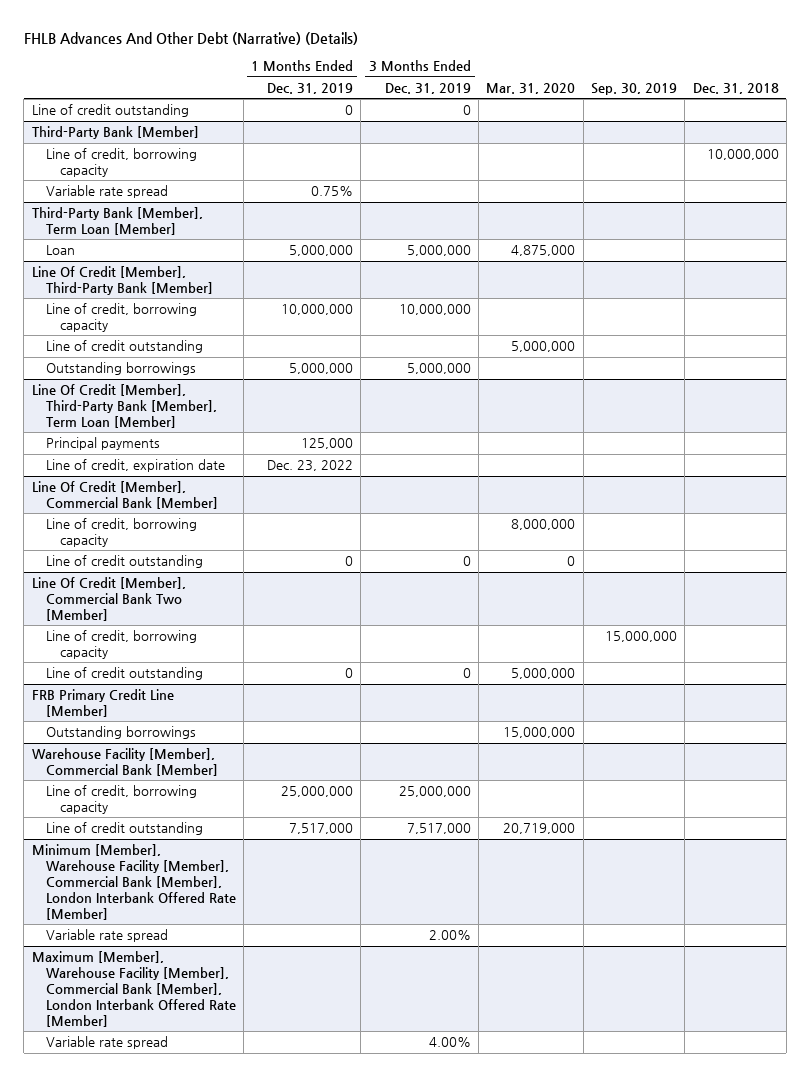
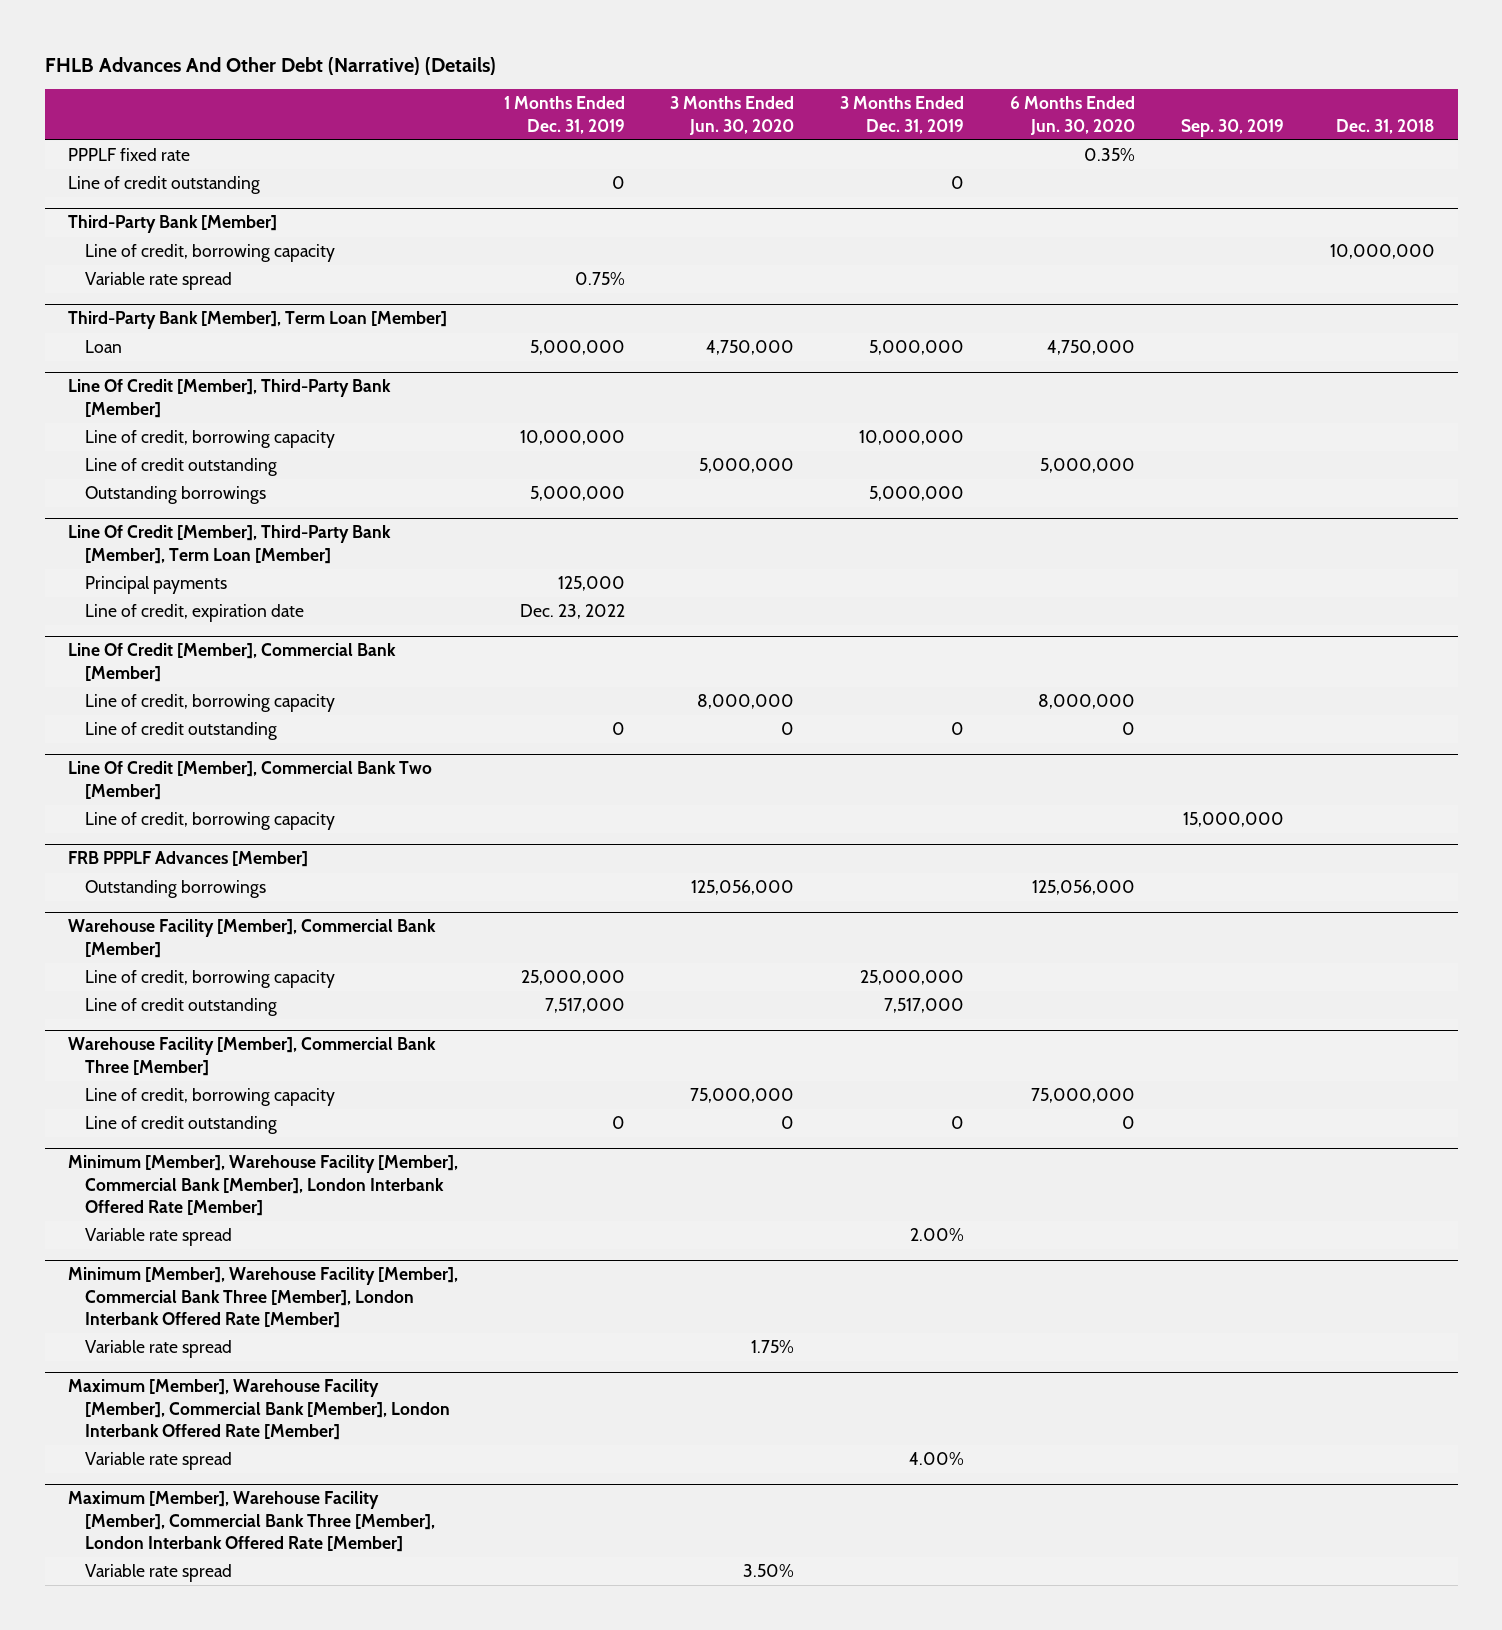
[486,82,576,94] Mar. 31, 2020 -> none
none -> [670,96,795,135] 3 Months Ended Jun. 30, 2020
none -> [1010,96,1136,135] 6 Months Ended Jun. 30, 2020
none -> [67,148,190,162] PPPLF fixed rate
[45,667,203,681] Line of credit outstanding -> none
[31,689,174,717] FRB Primary Credit Line [Member] -> [67,851,308,868] FRB PPPLF Advances [Member]
none -> [67,1037,436,1076] Warehouse Facility [Member], Commercial Bank Three [Member]
none -> [84,1088,335,1107] Line of credit, borrowing capacity
none -> [84,1116,277,1135] Line of credit outstanding
none -> [67,1267,458,1329] Minimum [Member], Warehouse Facility [Member], Commercial Bank Three [Member], London Interbank Offered Rate [Member]
none -> [84,1340,232,1359] Variable rate spread
none -> [67,1491,435,1553] Maximum [Member], Warehouse Facility [Member], Commercial Bank Three [Member], London Interbank Offered Rate [Member]
none -> [84,1564,232,1583] Variable rate spread

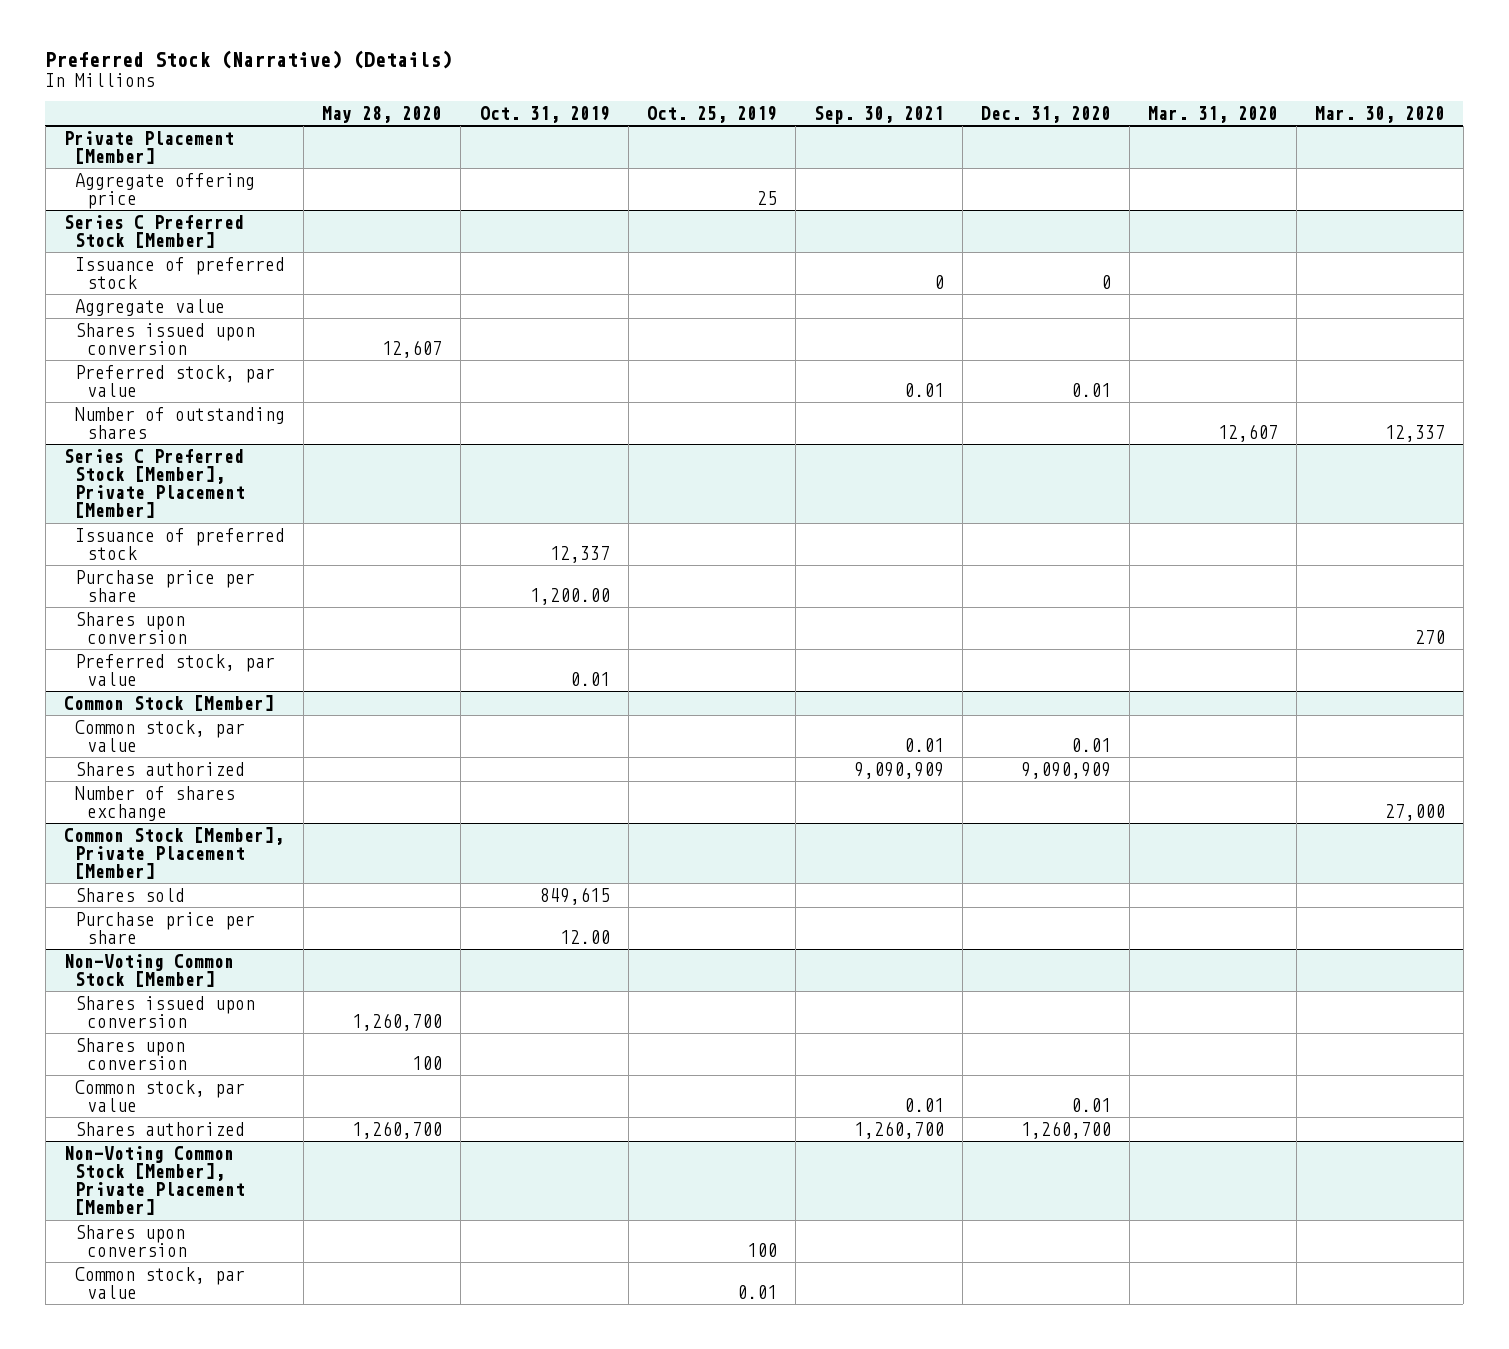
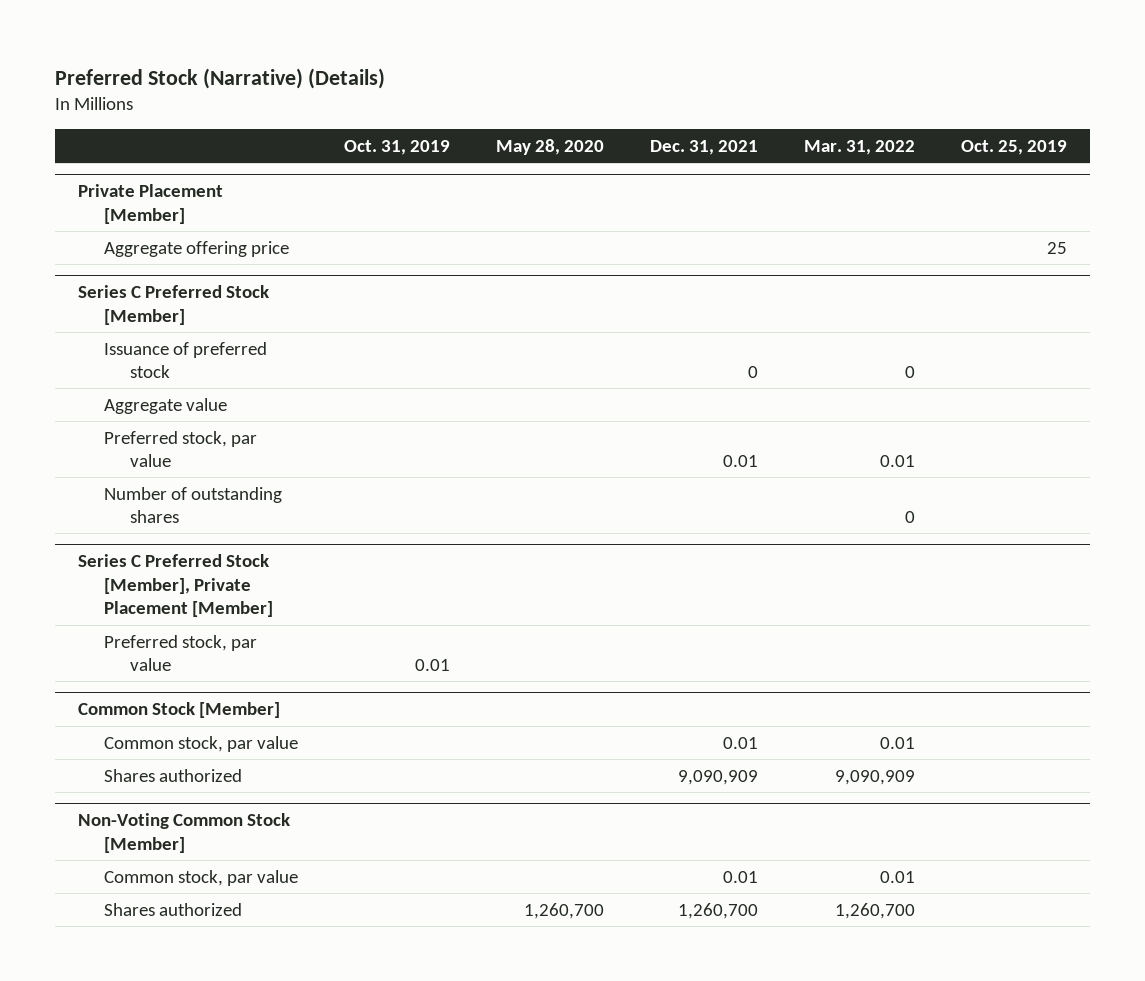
[813,105,944,124] Sep. 30, 2021 -> none
[980,105,1111,123] Dec. 31, 2020 -> none
[1147,105,1278,123] Mar. 31, 2020 -> none
[1314,105,1445,123] Mar. 30, 2020 -> none
none -> [650,139,759,155] Dec. 31, 2021
none -> [804,139,916,155] Mar. 31, 2022
[75,322,256,355] Shares issued upon conversion -> none
[75,527,286,560] Issuance of preferred stock -> none
[75,569,256,602] Purchase price per share -> none
[75,611,188,644] Shares upon conversion -> none
[75,785,236,821] Number of shares exchange -> none
[63,826,284,880] Common Stock [Member], Private Placement [Member] -> none
[75,887,186,902] Shares sold -> none
[75,911,256,944] Purchase price per share -> none
[75,995,256,1028] Shares issued upon conversion -> none
[75,1037,188,1070] Shares upon conversion -> none
[63,1145,246,1216] Non-Voting Common Stock [Member], Private Placement [Member] -> none
[75,1224,188,1257] Shares upon conversion -> none
[75,1266,246,1299] Common stock, par value -> none

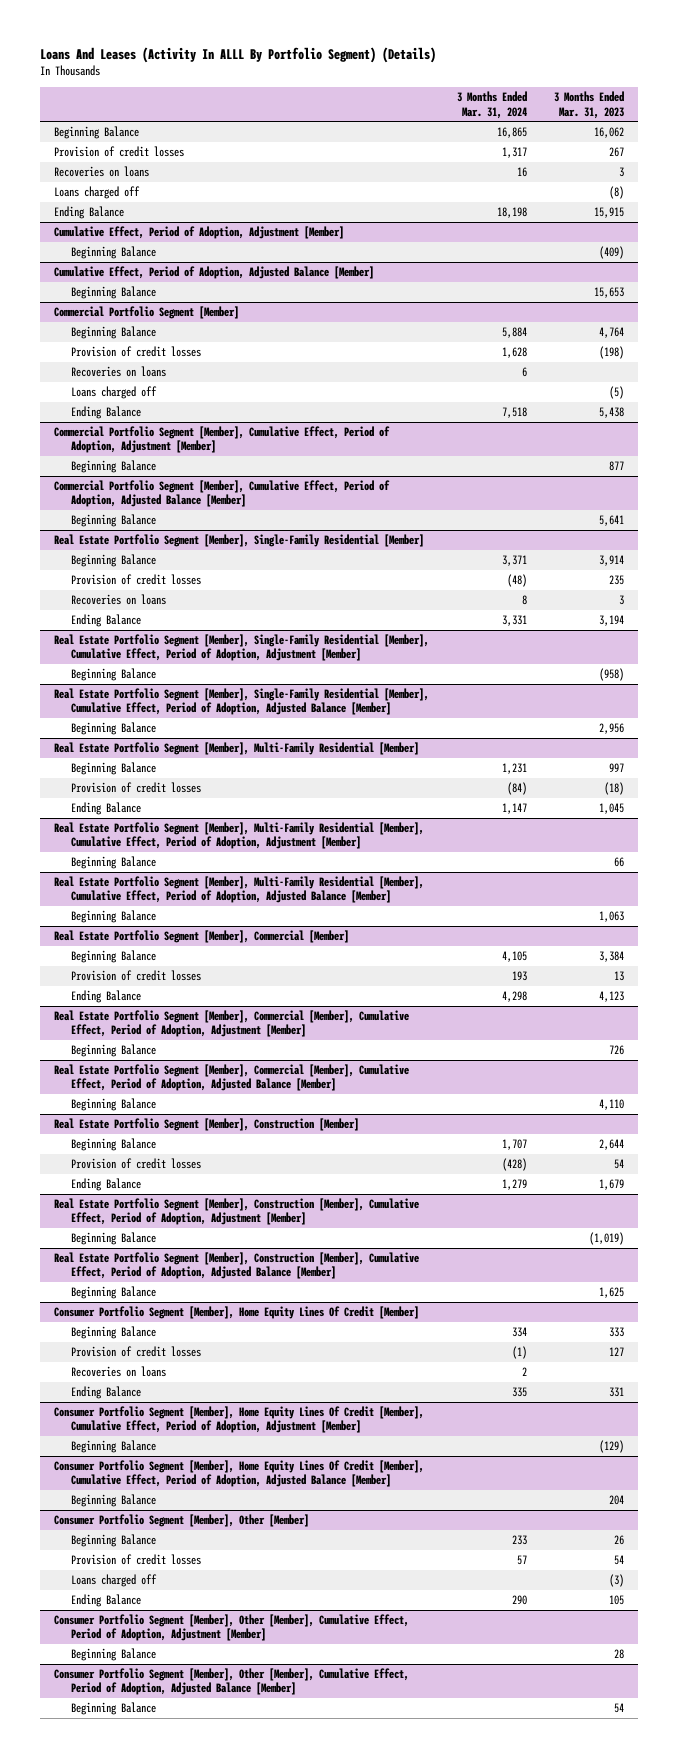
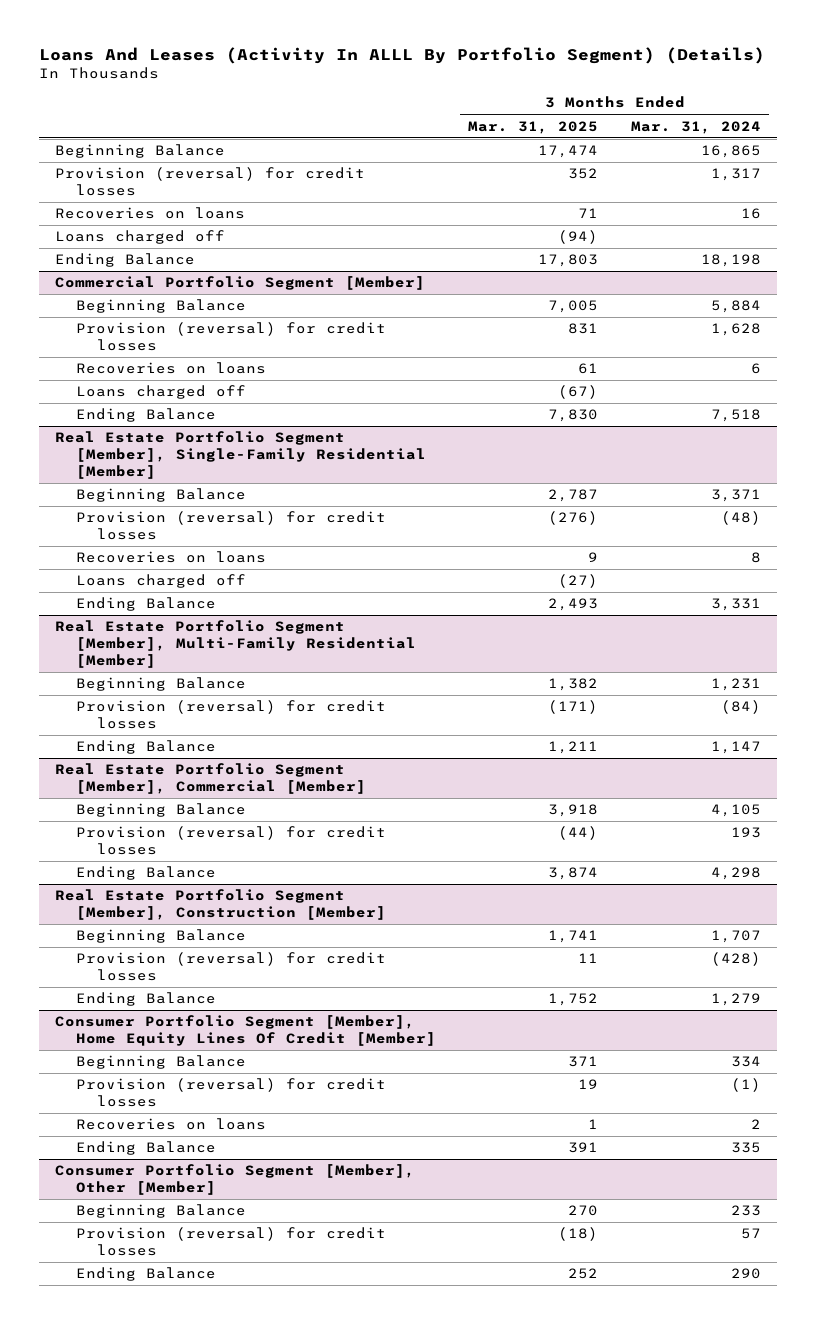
[553,91,624,119] 3 Months Ended Mar. 31, 2023 -> none
none -> [468,120,599,134] Mar. 31, 2025
[54,146,185,158] Provision of credit losses -> [55,167,366,197] Provision (reversal) for credit losses
[54,226,345,240] Cumulative Effect, Period of Adoption, Adjustment [Member] -> none
[71,246,157,260] Beginning Balance -> none
[54,266,375,280] Cumulative Effect, Period of Adoption, Adjusted Balance [Member] -> none
[71,286,157,300] Beginning Balance -> none
[71,346,202,358] Provision of credit losses -> [76,322,387,352] Provision (reversal) for credit losses
[54,426,391,454] Commercial Portfolio Segment [Member], Cumulative Effect, Period of Adoption, Adjustment [Member] -> none
[71,460,157,474] Beginning Balance -> none
[54,480,391,508] Commercial Portfolio Segment [Member], Cumulative Effect, Period of Adoption, Adjusted Balance [Member] -> none
[71,514,157,528] Beginning Balance -> none
[71,574,202,586] Provision of credit losses -> [76,511,387,541] Provision (reversal) for credit losses
none -> [76,574,247,589] Loans charged off
[54,634,430,662] Real Estate Portfolio Segment [Member], Single-Family Residential [Member], Cumulative Effect, Period of Adoption, Adjustment [Member] -> none
[71,668,157,682] Beginning Balance -> none
[54,688,430,716] Real Estate Portfolio Segment [Member], Single-Family Residential [Member], Cumulative Effect, Period of Adoption, Adjusted Balance [Member] -> none
[71,722,157,736] Beginning Balance -> none
[71,782,202,794] Provision of credit losses -> [76,700,387,730] Provision (reversal) for credit losses
[54,822,425,850] Real Estate Portfolio Segment [Member], Multi-Family Residential [Member], Cumulative Effect, Period of Adoption, Adjustment [Member] -> none
[71,856,157,870] Beginning Balance -> none
[54,876,425,904] Real Estate Portfolio Segment [Member], Multi-Family Residential [Member], Cumulative Effect, Period of Adoption, Adjusted Balance [Member] -> none
[71,910,157,924] Beginning Balance -> none
[71,970,202,982] Provision of credit losses -> [76,826,387,856] Provision (reversal) for credit losses
[54,1010,410,1038] Real Estate Portfolio Segment [Member], Commercial [Member], Cumulative Effect, Period of Adoption, Adjustment [Member] -> none
[71,1044,157,1058] Beginning Balance -> none
[54,1064,410,1092] Real Estate Portfolio Segment [Member], Commercial [Member], Cumulative Effect, Period of Adoption, Adjusted Balance [Member] -> none
[71,1098,157,1112] Beginning Balance -> none
[71,1158,202,1170] Provision of credit losses -> [76,952,387,982] Provision (reversal) for credit losses
[54,1198,420,1226] Real Estate Portfolio Segment [Member], Construction [Member], Cumulative Effect, Period of Adoption, Adjustment [Member] -> none
[71,1232,157,1246] Beginning Balance -> none
[54,1252,420,1280] Real Estate Portfolio Segment [Member], Construction [Member], Cumulative Effect, Period of Adoption, Adjusted Balance [Member] -> none
[71,1286,157,1300] Beginning Balance -> none
[71,1346,202,1358] Provision of credit losses -> [76,1078,387,1108] Provision (reversal) for credit losses
[54,1406,425,1434] Consumer Portfolio Segment [Member], Home Equity Lines Of Credit [Member], Cumulative Effect, Period of Adoption, Adjustment [Member] -> none
[71,1440,157,1454] Beginning Balance -> none
[54,1460,425,1488] Consumer Portfolio Segment [Member], Home Equity Lines Of Credit [Member], Cumulative Effect, Period of Adoption, Adjusted Balance [Member] -> none
[71,1494,157,1508] Beginning Balance -> none
[71,1574,158,1588] Loans charged off -> none
[71,1554,202,1566] Provision of credit losses -> [76,1227,387,1257] Provision (reversal) for credit losses
[54,1614,410,1642] Consumer Portfolio Segment [Member], Other [Member], Cumulative Effect, Period of Adoption, Adjustment [Member] -> none
[71,1648,157,1662] Beginning Balance -> none
[54,1668,410,1696] Consumer Portfolio Segment [Member], Other [Member], Cumulative Effect, Period of Adoption, Adjusted Balance [Member] -> none
[71,1702,157,1716] Beginning Balance -> none

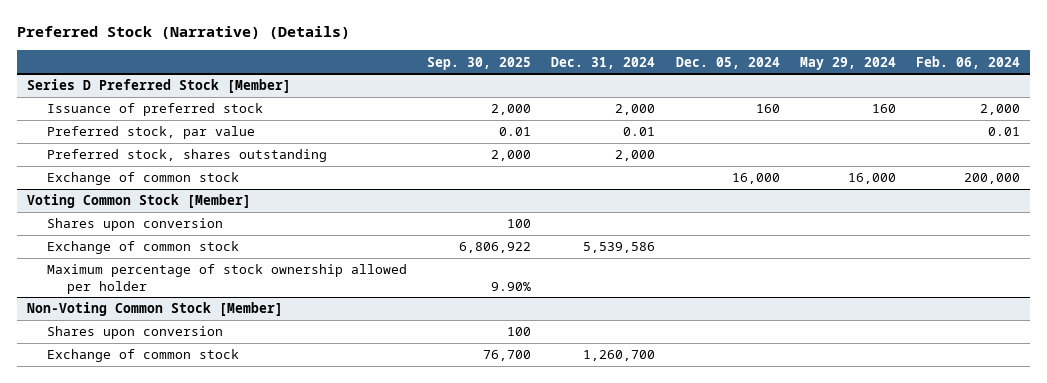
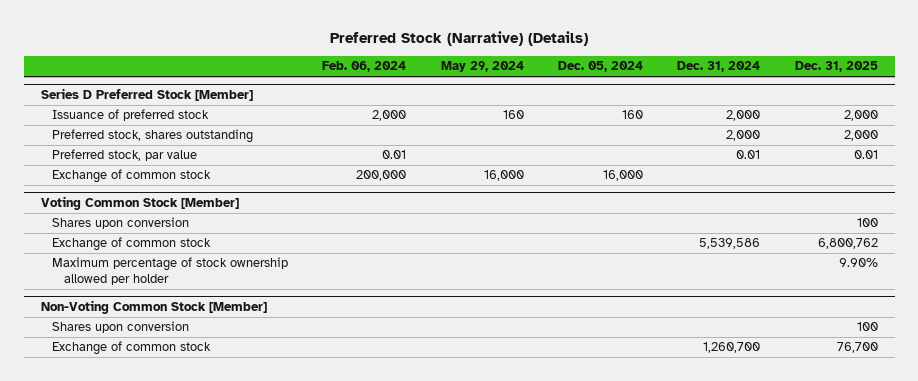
[427,56,532,70] Sep. 30, 2025 -> none
none -> [794,61,878,73] Dec. 31, 2025
[46,126,255,140] Preferred stock, par value -> [52,149,198,162] Preferred stock, par value

